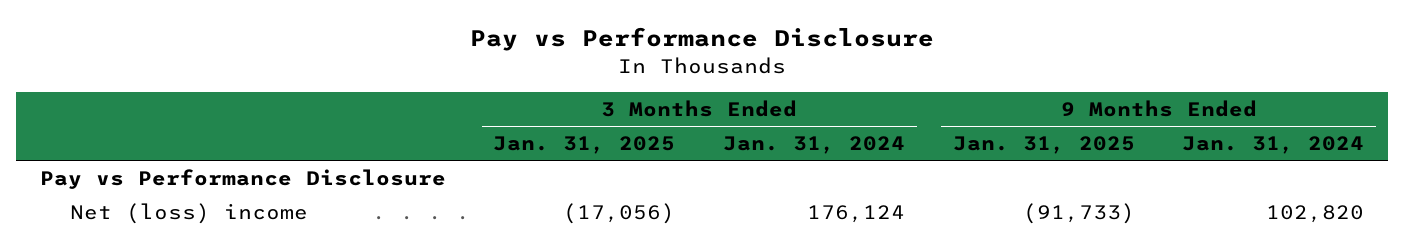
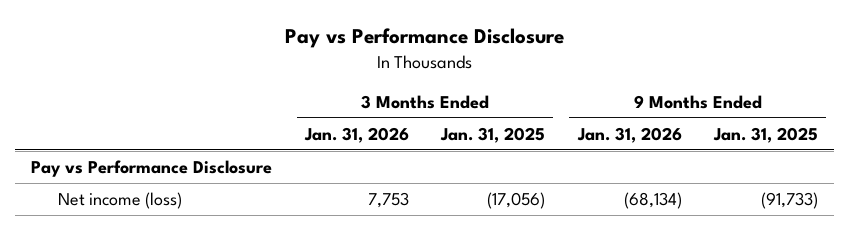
[723,135,906,154] Jan. 31, 2024 -> none
[1182,135,1365,154] Jan. 31, 2024 -> none
none -> [303,126,409,143] Jan. 31, 2026
none -> [576,126,682,143] Jan. 31, 2026
[70,202,309,224] Net (loss) income -> [58,191,183,209] Net income (loss)

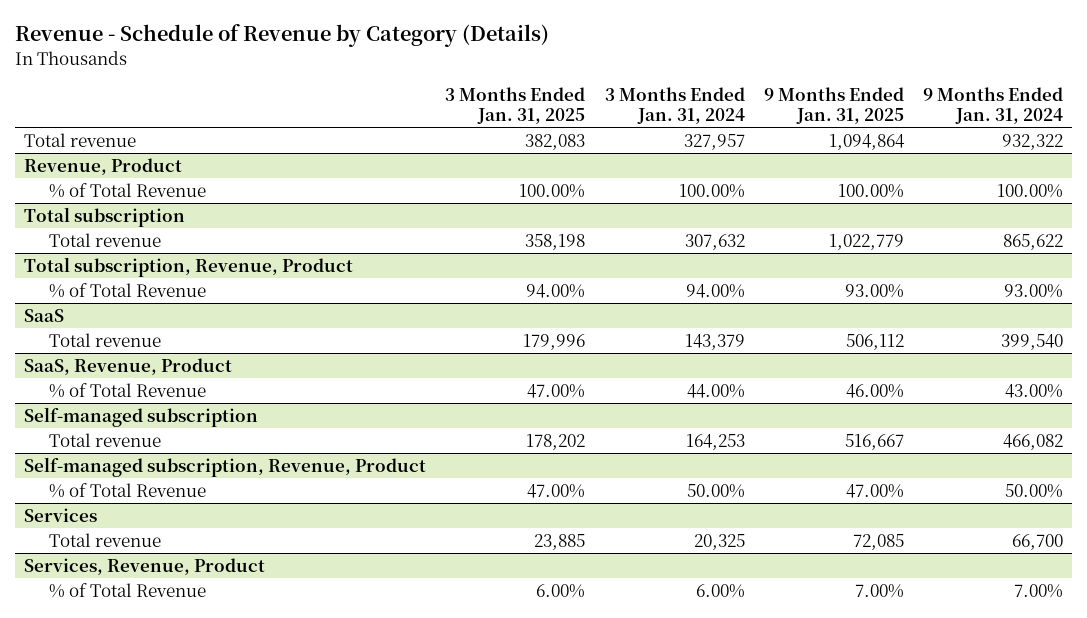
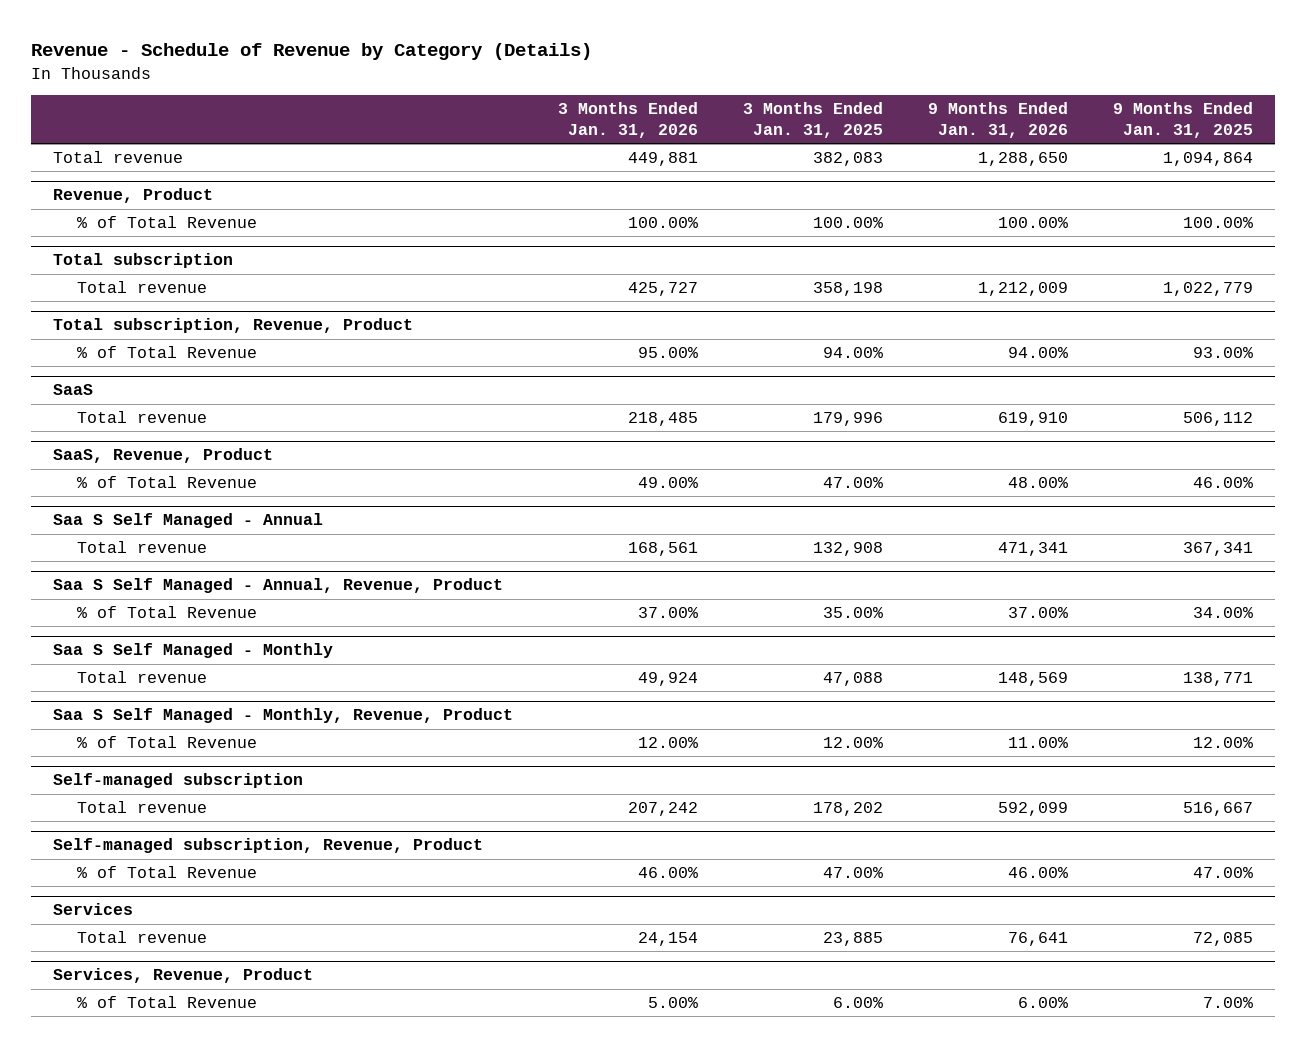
[604,86,745,124] 3 Months Ended Jan. 31, 2024 -> none
[922,86,1063,124] 9 Months Ended Jan. 31, 2024 -> none
none -> [558,102,699,138] 3 Months Ended Jan. 31, 2026
none -> [927,102,1068,138] 9 Months Ended Jan. 31, 2026
none -> [53,513,324,529] Saa S Self Managed - Annual
none -> [76,541,207,554] Total revenue
none -> [53,578,504,594] Saa S Self Managed - Annual, Revenue, Product
none -> [76,606,257,619] % of Total Revenue
none -> [53,643,334,659] Saa S Self Managed - Monthly
none -> [76,671,207,684] Total revenue
none -> [53,708,514,724] Saa S Self Managed - Monthly, Revenue, Product
none -> [76,736,257,749] % of Total Revenue

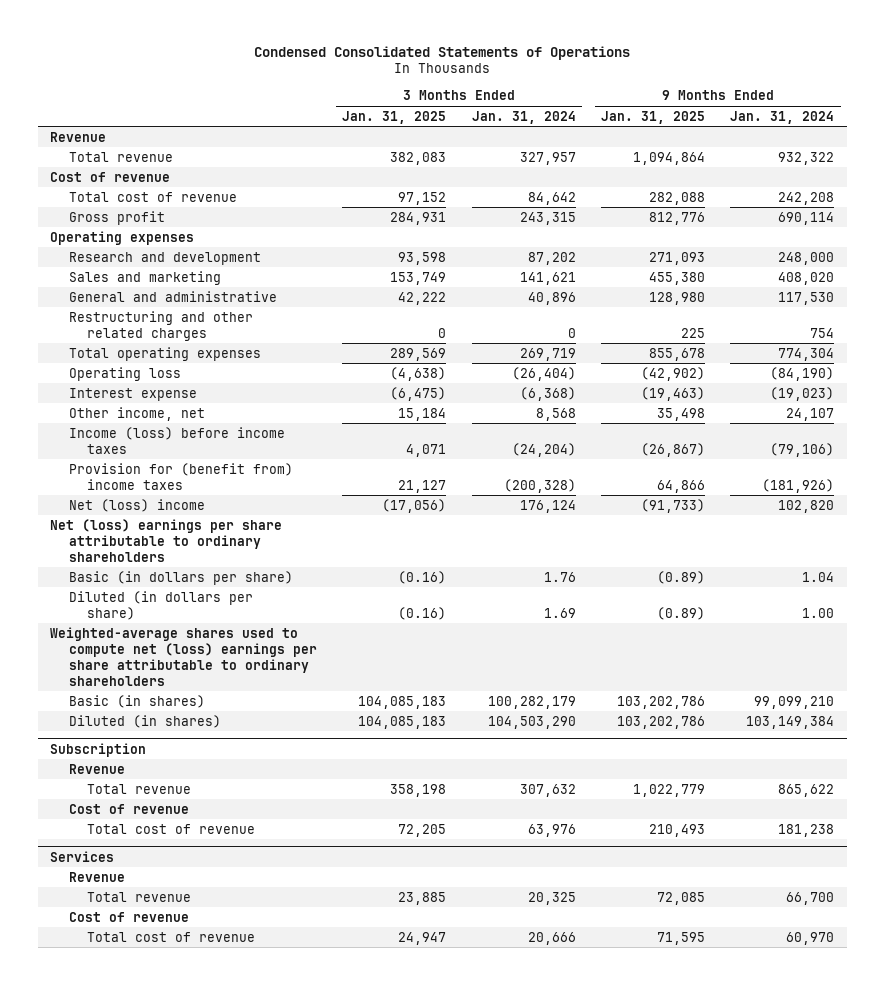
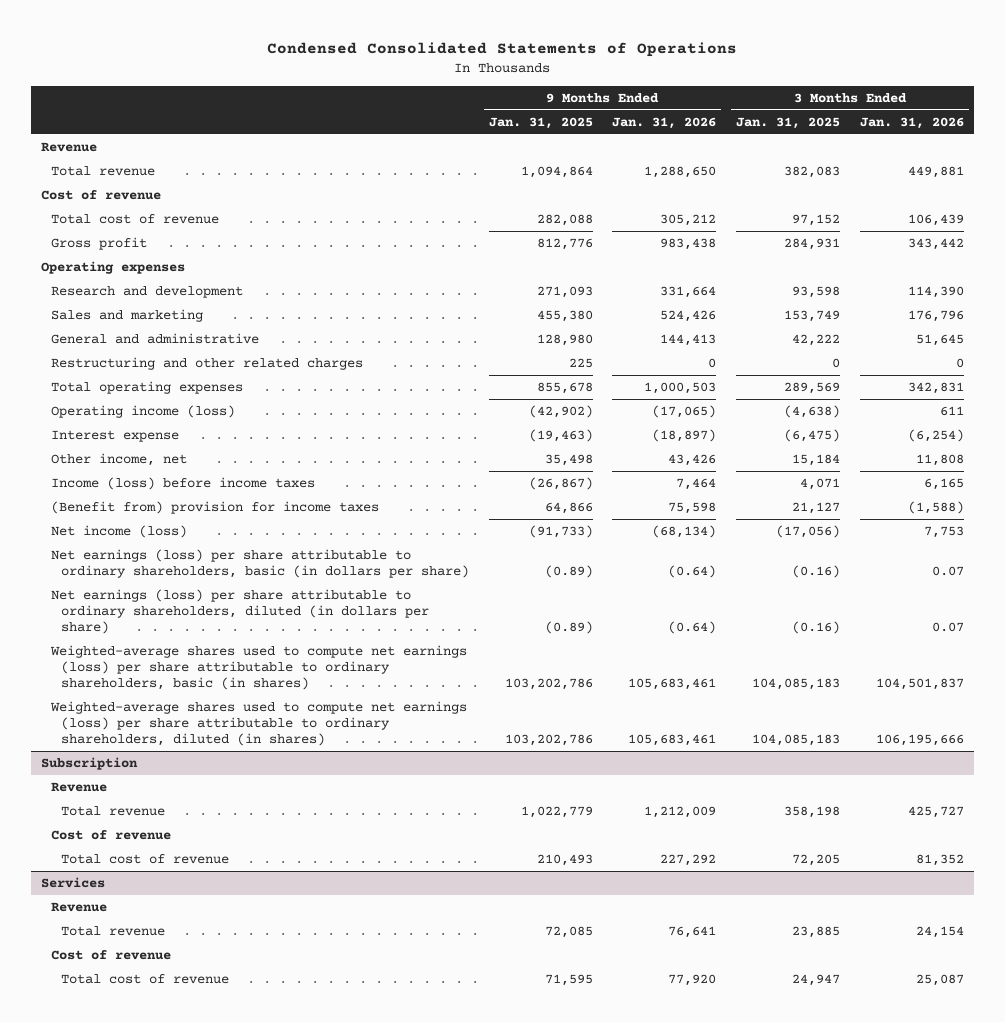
[471,110,576,124] Jan. 31, 2024 -> none
[730,110,835,124] Jan. 31, 2024 -> none
none -> [612,116,717,129] Jan. 31, 2026
none -> [859,116,964,129] Jan. 31, 2026
[68,366,181,381] Operating loss -> [50,405,235,419] Operating income (loss)
[50,518,283,562] Net (loss) earnings per share attributable to ordinary shareholders -> none
[50,626,317,686] Weighted-average shares used to compute net (loss) earnings per share attributable to ordinary shareholders -> none
[68,462,293,490] Provision for (benefit from) income taxes -> [50,501,379,515] (Benefit from) provision for income taxes
[68,498,205,512] Net (loss) income -> [50,525,187,539] Net income (loss)
[68,570,293,585] Basic (in dollars per share) -> [50,549,469,579] Net earnings (loss) per share attributable to ordinary shareholders, basic (in dollars per share)
[68,590,253,620] Diluted (in dollars per share) -> [50,589,429,635] Net earnings (loss) per share attributable to ordinary shareholders, diluted (in dollars per share)
[68,694,205,708] Basic (in shares) -> [49,645,467,691] Weighted-average shares used to compute net earnings (loss) per share attributable to ordinary shareholders, basic (in shares)
[68,714,221,728] Diluted (in shares) -> [49,701,467,747] Weighted-average shares used to compute net earnings (loss) per share attributable to ordinary shareholders, diluted (in shares)

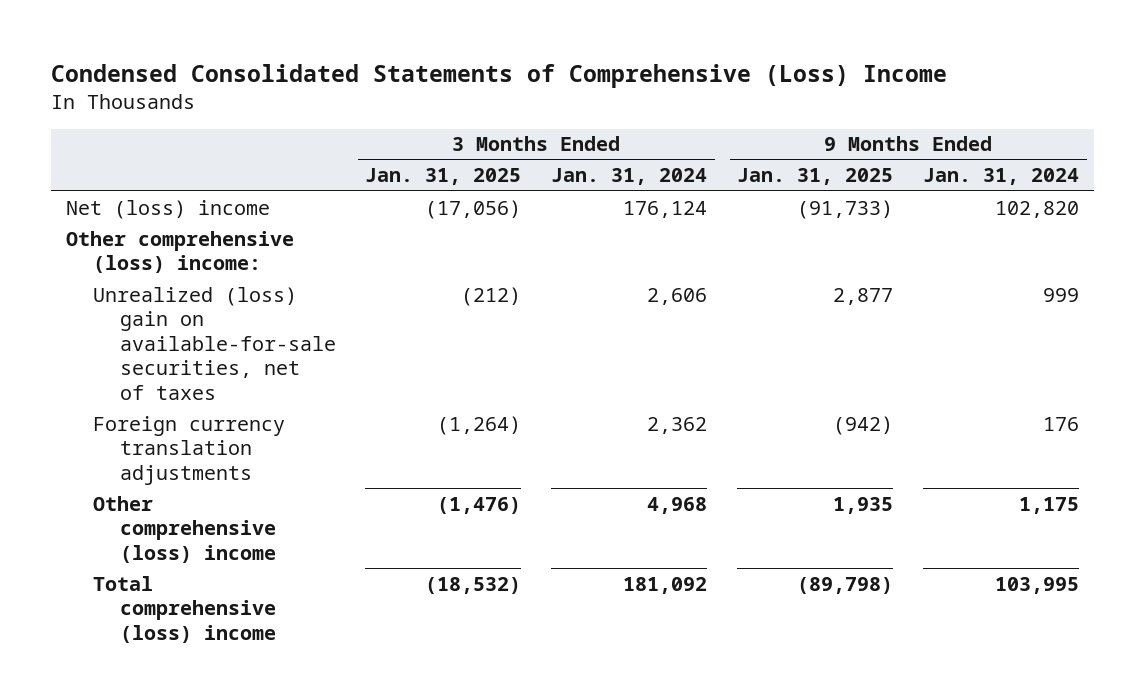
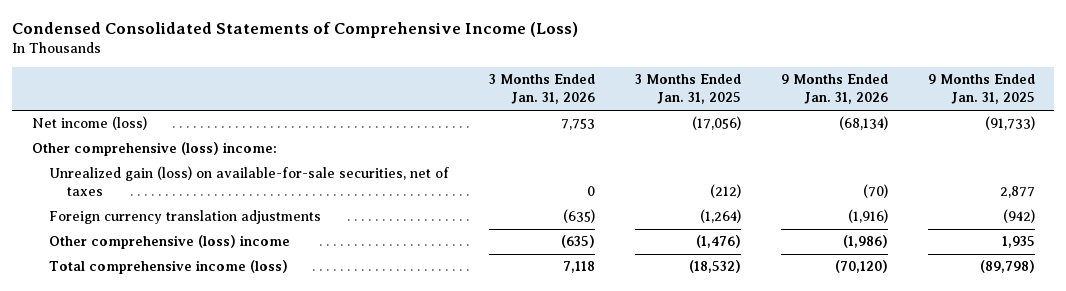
[50,63,947,88] Condensed Consolidated Statements of Comprehensive (Loss) Income -> [11,21,578,38] Condensed Consolidated Statements of Comprehensive Income (Loss)
[551,168,708,186] Jan. 31, 2024 -> none
[923,168,1080,186] Jan. 31, 2024 -> none
none -> [489,74,596,105] 3 Months Ended Jan. 31, 2026
none -> [780,74,888,105] 9 Months Ended Jan. 31, 2026
[65,199,270,219] Net (loss) income -> [31,116,147,131] Net income (loss)
[92,286,336,400] Unrealized (loss) gain on available-for-sale securities, net of taxes -> [49,166,450,197] Unrealized gain (loss) on available-for-sale securities, net of taxes
[92,575,276,643] Total comprehensive (loss) income -> [49,260,289,275] Total comprehensive income (loss)

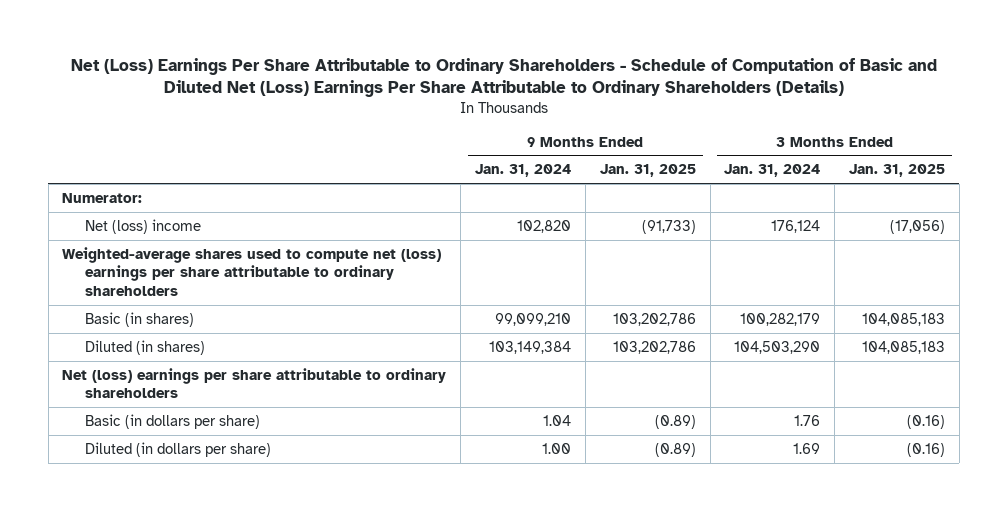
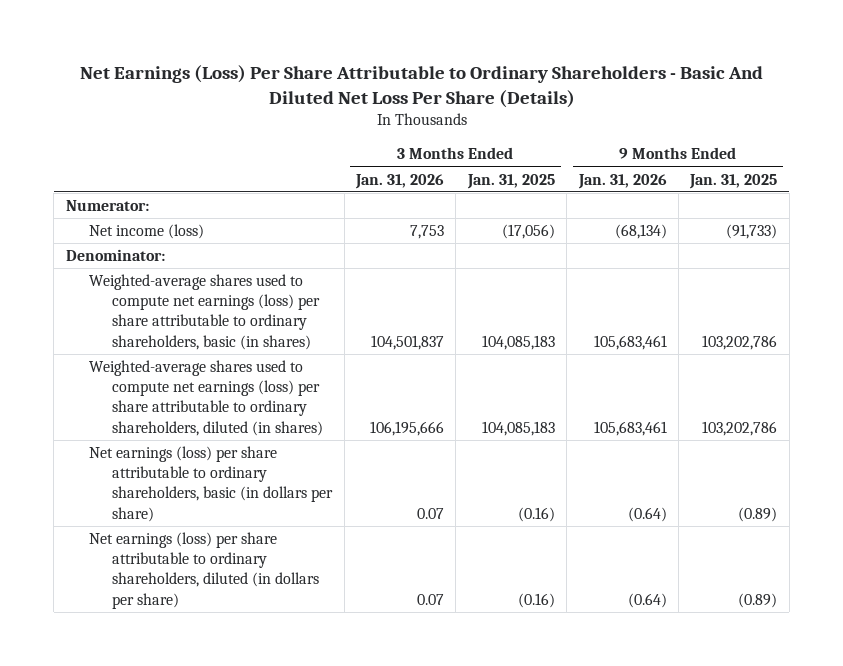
[70,57,937,98] Net (Loss) Earnings Per Share Attributable to Ordinary Shareholders - Schedule of Computation of Basic and Diluted Net (Loss) Earnings Per Share Attributable to Ordinary Shareholders (Details) -> [79,64,763,108] Net Earnings (Loss) Per Share Attributable to Ordinary Shareholders - Basic And Diluted Net Loss Per Share (Details)
[475,164,572,178] Jan. 31, 2024 -> none
[724,164,821,178] Jan. 31, 2024 -> none
none -> [354,173,444,189] Jan. 31, 2026
none -> [577,173,667,189] Jan. 31, 2026
[62,246,442,296] Weighted-average shares used to compute net (loss) earnings per share attributable to ordinary shareholders -> none
[62,367,447,399] Net (loss) earnings per share attributable to ordinary shareholders -> none
[85,218,202,234] Net (loss) income -> [88,224,204,240] Net income (loss)
none -> [65,249,165,262] Denominator:
[85,311,195,327] Basic (in shares) -> [88,274,321,350] Weighted-average shares used to compute net earnings (loss) per share attributable to ordinary shareholders, basic (in shares)
[85,339,206,355] Diluted (in shares) -> [88,360,324,436] Weighted-average shares used to compute net earnings (loss) per share attributable to ordinary shareholders, diluted (in shares)
[85,413,261,429] Basic (in dollars per share) -> [88,446,334,522] Net earnings (loss) per share attributable to ordinary shareholders, basic (in dollars per share)
[85,441,272,457] Diluted (in dollars per share) -> [88,532,320,609] Net earnings (loss) per share attributable to ordinary shareholders, diluted (in dollars per share)

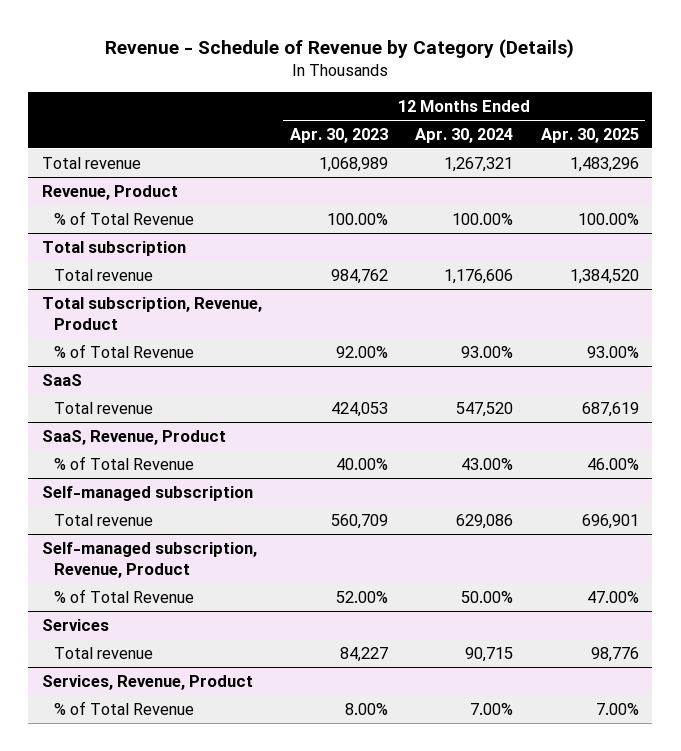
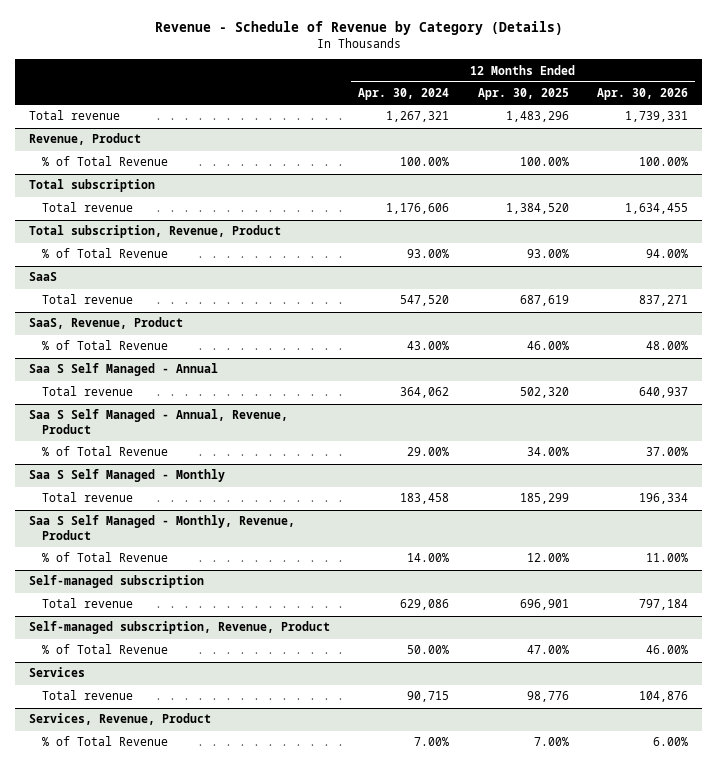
[289,127,388,143] Apr. 30, 2023 -> none
none -> [597,88,689,101] Apr. 30, 2026
none -> [28,363,218,377] Saa S Self Managed - Annual
none -> [41,386,133,397] Total revenue
none -> [28,409,288,434] Saa S Self Managed - Annual, Revenue, Product
none -> [41,446,168,457] % of Total Revenue
none -> [28,469,225,483] Saa S Self Managed - Monthly
none -> [41,492,133,503] Total revenue
none -> [28,515,295,540] Saa S Self Managed - Monthly, Revenue, Product
none -> [41,552,168,563] % of Total Revenue

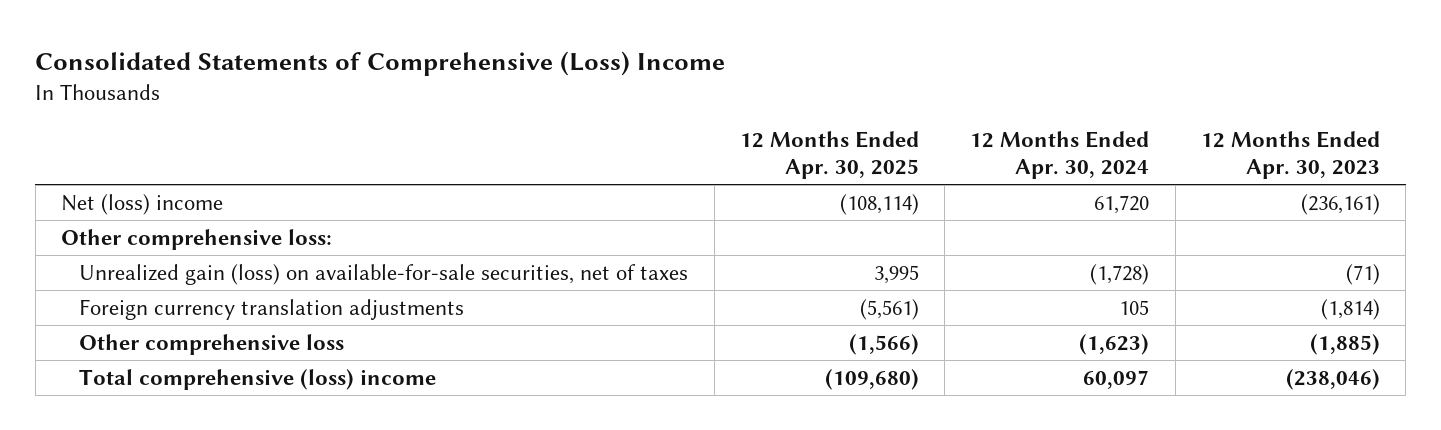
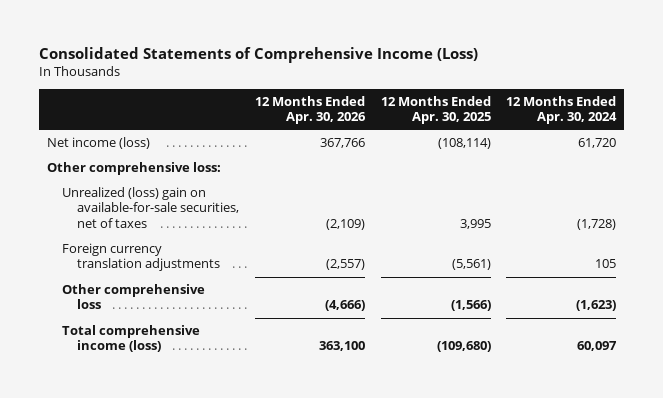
[35,50,726,76] Consolidated Statements of Comprehensive (Loss) Income -> [39,46,479,63] Consolidated Statements of Comprehensive Income (Loss)
[1201,131,1381,180] 12 Months Ended Apr. 30, 2023 -> none
none -> [254,95,366,125] 12 Months Ended Apr. 30, 2026
[60,193,223,215] Net (loss) income -> [47,137,151,150] Net income (loss)
[79,263,689,285] Unrealized gain (loss) on available-for-sale securities, net of taxes -> [61,187,239,228] Unrealized (loss) gain on available-for-sale securities, net of taxes
[79,368,437,390] Total comprehensive (loss) income -> [61,325,200,353] Total comprehensive income (loss)

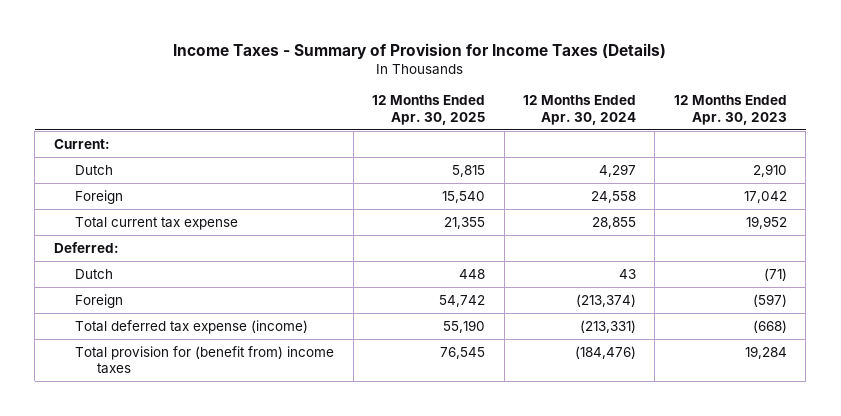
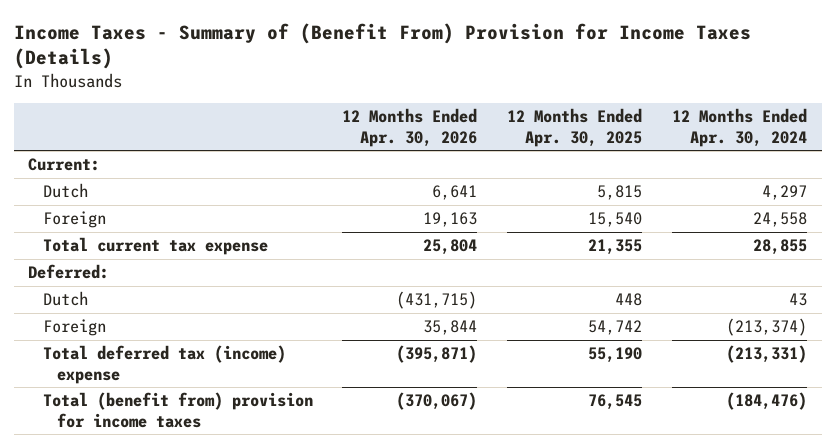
[173,42,667,59] Income Taxes - Summary of Provision for Income Taxes (Details) -> [13,23,751,70] Income Taxes - Summary of (Benefit From) Provision for Income Taxes (Details)
[673,95,787,125] 12 Months Ended Apr. 30, 2023 -> none
none -> [342,107,478,147] 12 Months Ended Apr. 30, 2026
[75,319,309,334] Total deferred tax expense (income) -> [42,345,286,384] Total deferred tax (income) expense
[75,345,335,375] Total provision for (benefit from) income taxes -> [42,392,313,428] Total (benefit from) provision for income taxes

